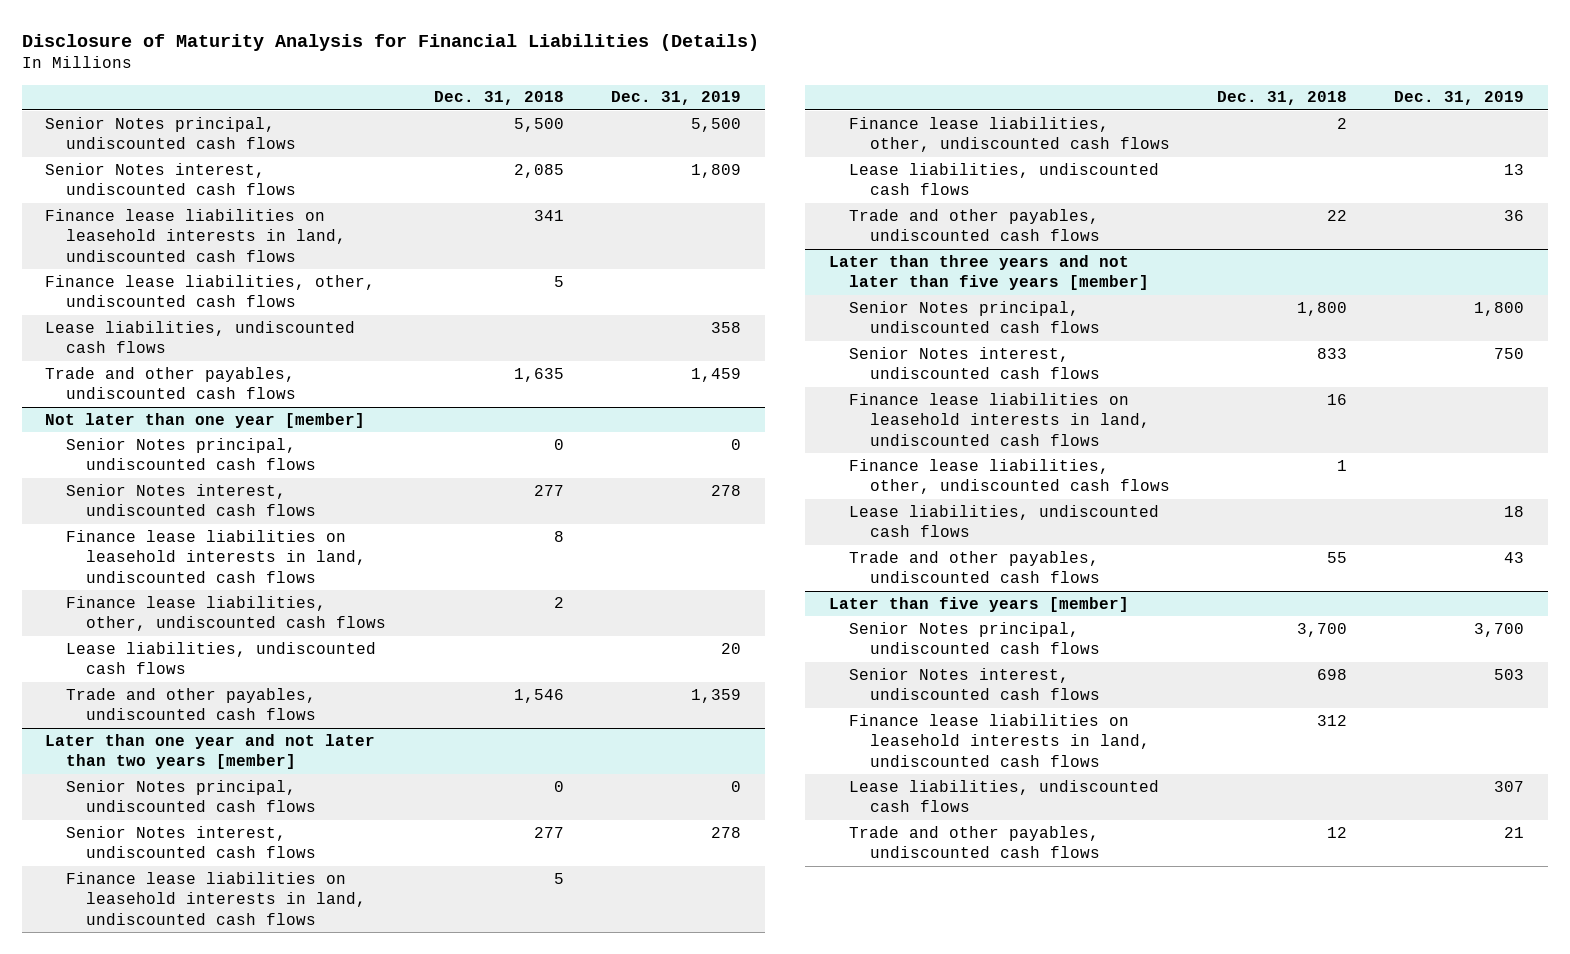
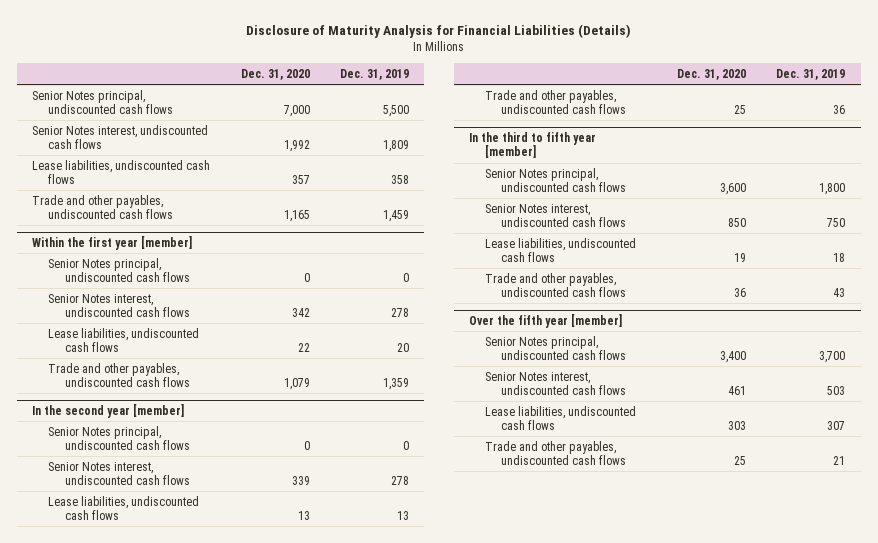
[433,91,564,106] Dec. 31, 2018 -> none
none -> [240,68,310,80] Dec. 31, 2020
[45,208,346,263] Finance lease liabilities on leasehold interests in land, undiscounted cash flows -> none
[45,274,376,308] Finance lease liabilities, other, undiscounted cash flows -> none
[45,412,366,428] Not later than one year [member] -> [32,235,193,250] Within the first year [member]
[65,529,367,584] Finance lease liabilities on leasehold interests in land, undiscounted cash flows -> none
[65,595,387,632] Finance lease liabilities, other, undiscounted cash flows -> none
[45,733,376,770] Later than one year and not later than two years [member] -> [32,403,185,418] In the second year [member]
[65,871,367,926] Finance lease liabilities on leasehold interests in land, undiscounted cash flows -> none
[849,116,1170,153] Finance lease liabilities, other, undiscounted cash flows -> none
[828,254,1150,291] Later than three years and not later than five years [member] -> [468,131,596,159] In the third to fifth year [member]
[849,392,1150,447] Finance lease liabilities on leasehold interests in land, undiscounted cash flows -> none
[849,458,1170,495] Finance lease liabilities, other, undiscounted cash flows -> none
[828,596,1129,612] Later than five years [member] -> [468,313,622,328] Over the fifth year [member]
[849,713,1150,768] Finance lease liabilities on leasehold interests in land, undiscounted cash flows -> none

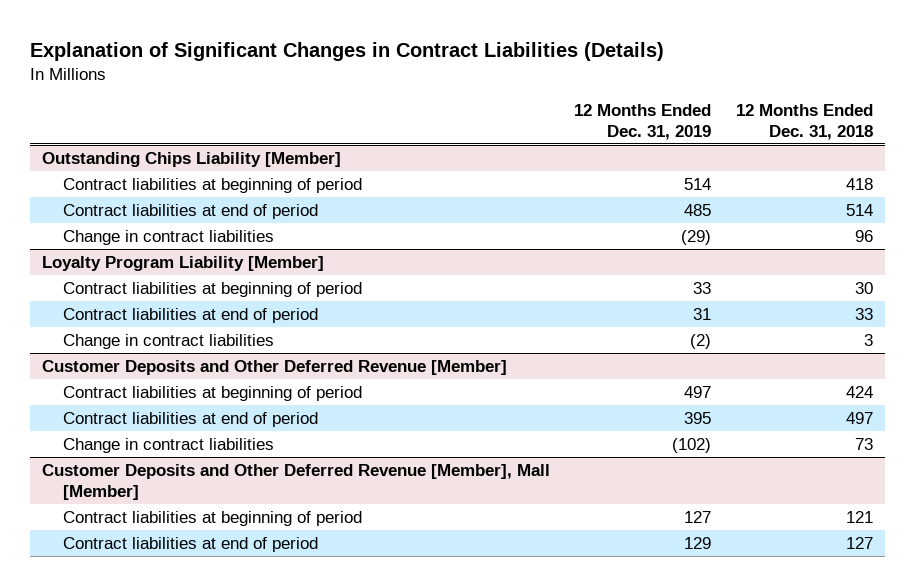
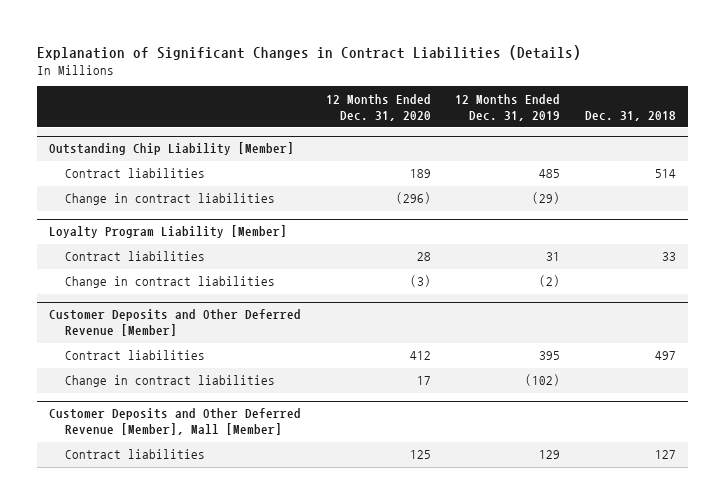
[735,104,873,140] 12 Months Ended Dec. 31, 2018 -> none
none -> [325,93,431,121] 12 Months Ended Dec. 31, 2020
none -> [584,110,676,121] Dec. 31, 2018
[62,204,318,220] Contract liabilities at end of period -> none
[41,152,341,168] Outstanding Chips Liability [Member] -> [49,142,295,156] Outstanding Chip Liability [Member]
[62,178,362,194] Contract liabilities at beginning of period -> [64,168,205,179] Contract liabilities
[684,178,712,191] 514 -> [539,169,561,179] 485
[62,308,318,324] Contract liabilities at end of period -> none
[62,282,362,298] Contract liabilities at beginning of period -> [64,251,205,262] Contract liabilities
[693,282,712,295] 33 -> [546,252,561,262] 31
[62,412,318,428] Contract liabilities at end of period -> none
[62,386,362,402] Contract liabilities at beginning of period -> [64,350,205,361] Contract liabilities
[684,386,712,399] 497 -> [539,351,561,361] 395
[62,537,318,553] Contract liabilities at end of period -> none
[62,511,362,527] Contract liabilities at beginning of period -> [64,449,205,460] Contract liabilities
[684,511,712,524] 127 -> [539,450,561,460] 129

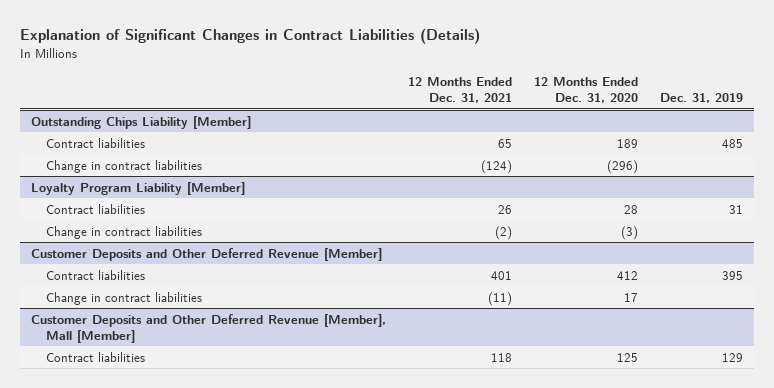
[455,93,561,121] 12 Months Ended Dec. 31, 2019 -> none
[584,110,676,121] Dec. 31, 2018 -> none
none -> [408,77,513,104] 12 Months Ended Dec. 31, 2021
none -> [659,93,743,104] Dec. 31, 2019
[49,142,295,156] Outstanding Chip Liability [Member] -> [31,115,252,129] Outstanding Chips Liability [Member]

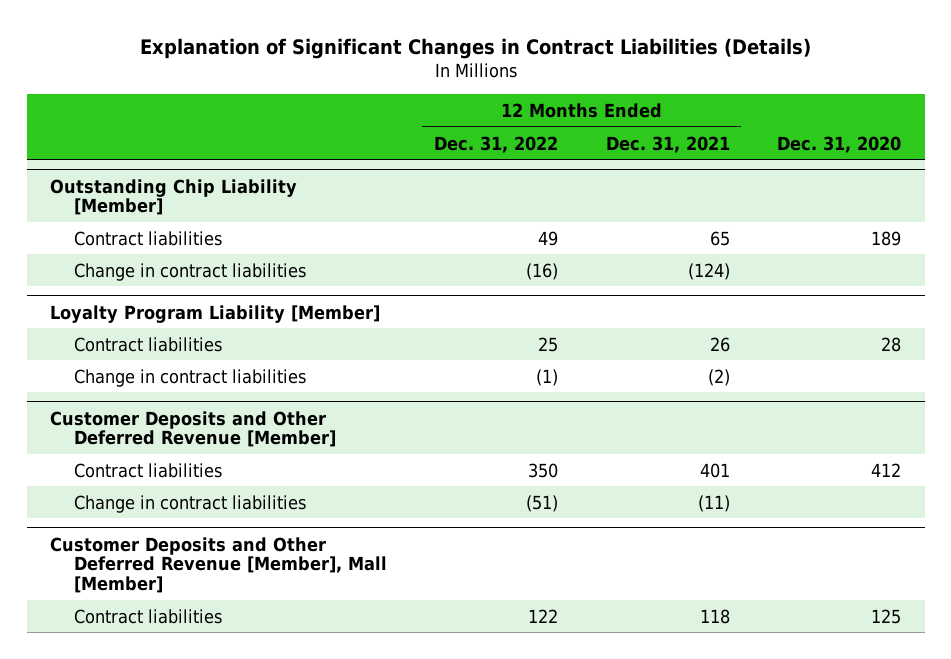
[534,77,639,104] 12 Months Ended Dec. 31, 2020 -> none
[659,93,743,104] Dec. 31, 2019 -> none
none -> [434,135,559,153] Dec. 31, 2022
none -> [776,135,901,153] Dec. 31, 2020
[31,115,252,129] Outstanding Chips Liability [Member] -> [50,178,298,216] Outstanding Chip Liability [Member]

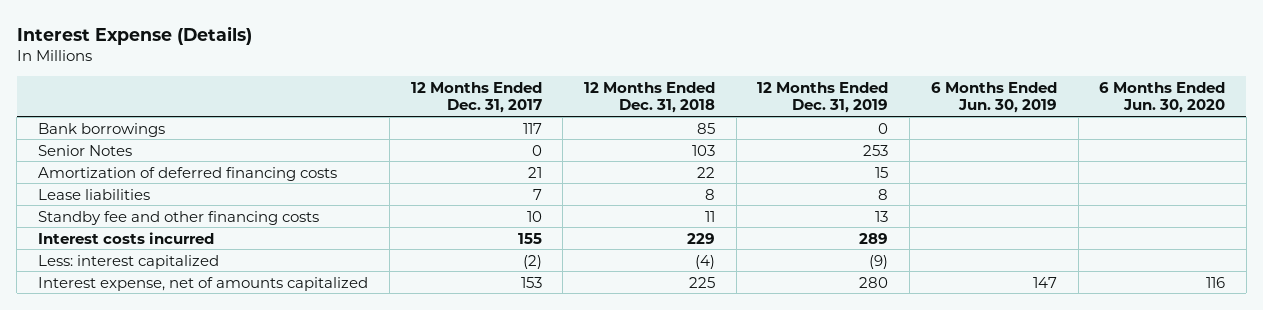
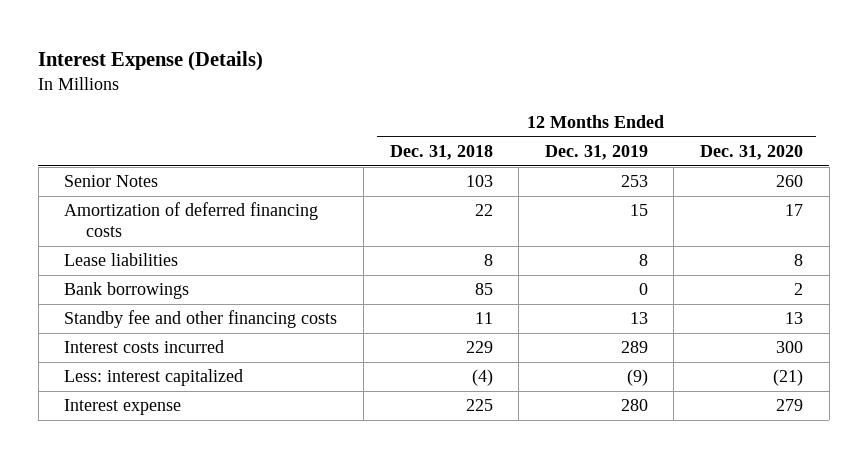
[410,81,542,114] 12 Months Ended Dec. 31, 2017 -> none
[930,81,1057,114] 6 Months Ended Jun. 30, 2019 -> none
[1099,81,1226,114] 6 Months Ended Jun. 30, 2020 -> none
none -> [700,145,804,161] Dec. 31, 2020
[38,122,166,137] Bank borrowings -> [64,282,190,300] Bank borrowings
[38,276,369,291] Interest expense, net of amounts capitalized -> [64,399,182,416] Interest expense

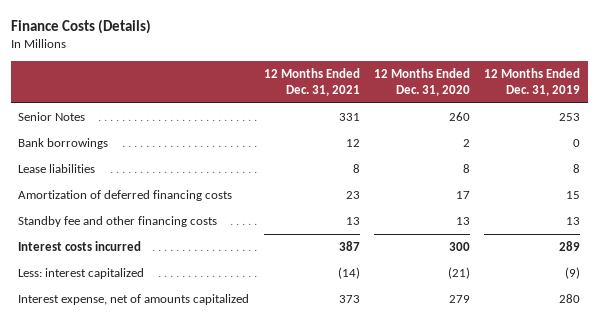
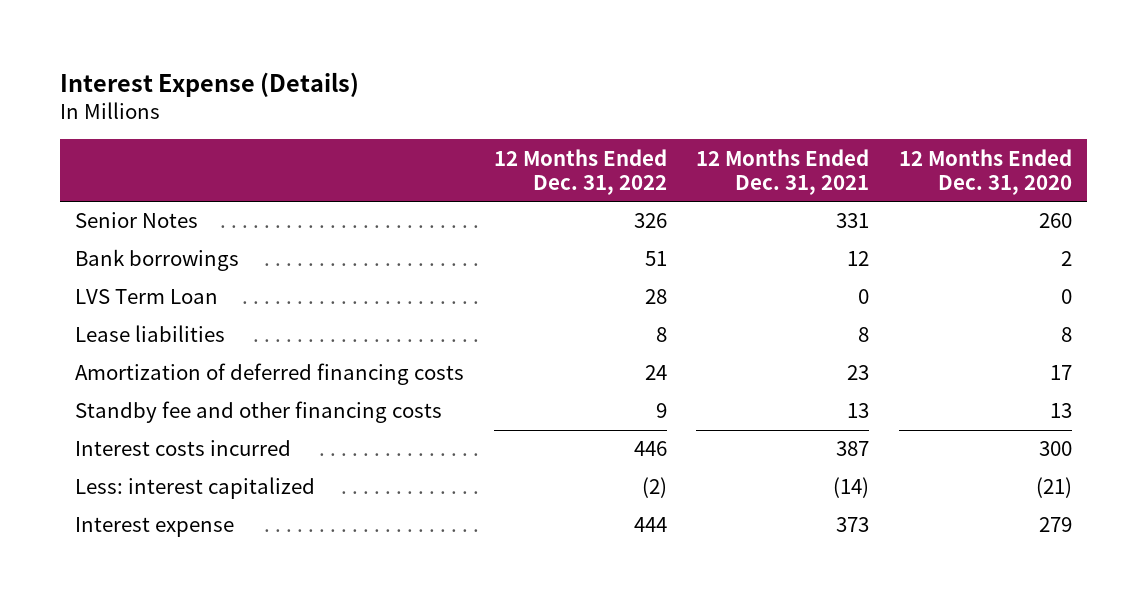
[11,18,152,34] Finance Costs (Details) -> [60,71,360,97] Interest Expense (Details)
[484,68,581,96] 12 Months Ended Dec. 31, 2019 -> none
none -> [493,148,667,195] 12 Months Ended Dec. 31, 2022
none -> [75,289,219,305] LVS Term Loan
[18,294,250,306] Interest expense, net of amounts capitalized -> [75,517,235,538] Interest expense

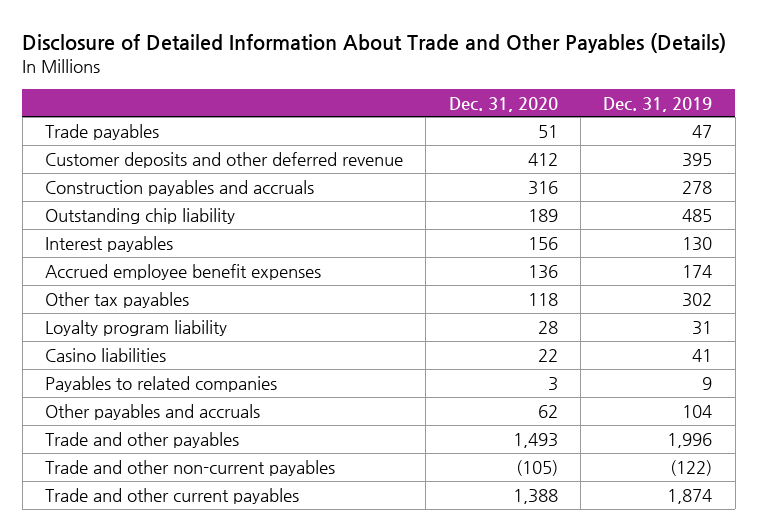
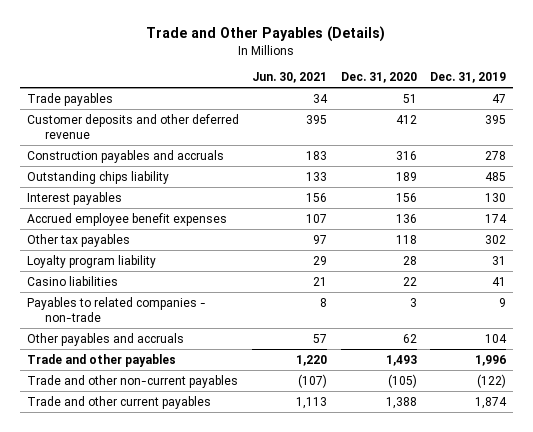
[22,32,727,53] Disclosure of Detailed Information About Trade and Other Payables (Details) -> [146,26,386,43] Trade and Other Payables (Details)
none -> [252,72,328,84] Jun. 30, 2021
[45,207,236,224] Outstanding chip liability -> [26,170,169,184] Outstanding chips liability
[45,375,278,392] Payables to related companies -> [26,296,206,323] Payables to related companies - non-trade

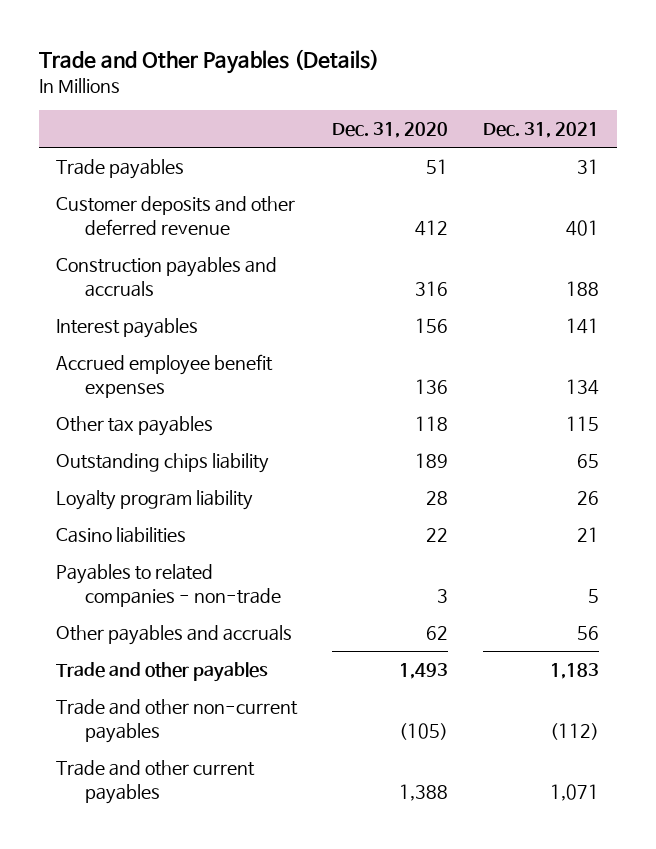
[252,72,328,84] Jun. 30, 2021 -> none
[430,72,507,84] Dec. 31, 2019 -> none
none -> [483,122,600,139] Dec. 31, 2021
[26,170,169,184] Outstanding chips liability -> [56,453,270,474] Outstanding chips liability

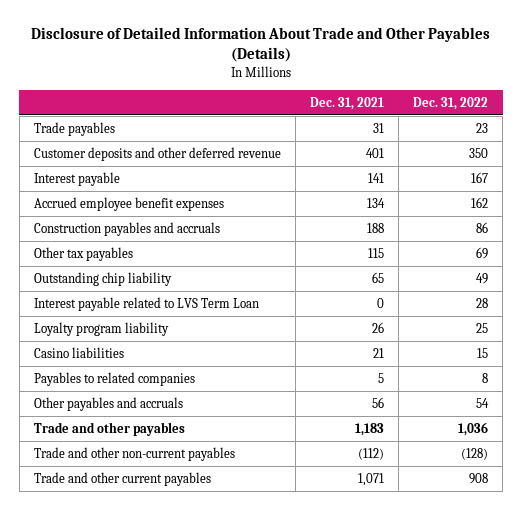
[38,49,379,75] Trade and Other Payables (Details) -> [31,27,491,63] Disclosure of Detailed Information About Trade and Other Payables (Details)
[332,122,449,139] Dec. 31, 2020 -> none
none -> [413,96,489,110] Dec. 31, 2022
[56,318,199,339] Interest payables -> [33,171,120,186] Interest payable
[56,257,278,297] Construction payables and accruals -> [33,221,220,236] Construction payables and accruals
[56,453,270,474] Outstanding chips liability -> [33,271,172,286] Outstanding chip liability
none -> [33,296,259,311] Interest payable related to LVS Term Loan
[56,564,282,607] Payables to related companies - non-trade -> [33,371,195,386] Payables to related companies

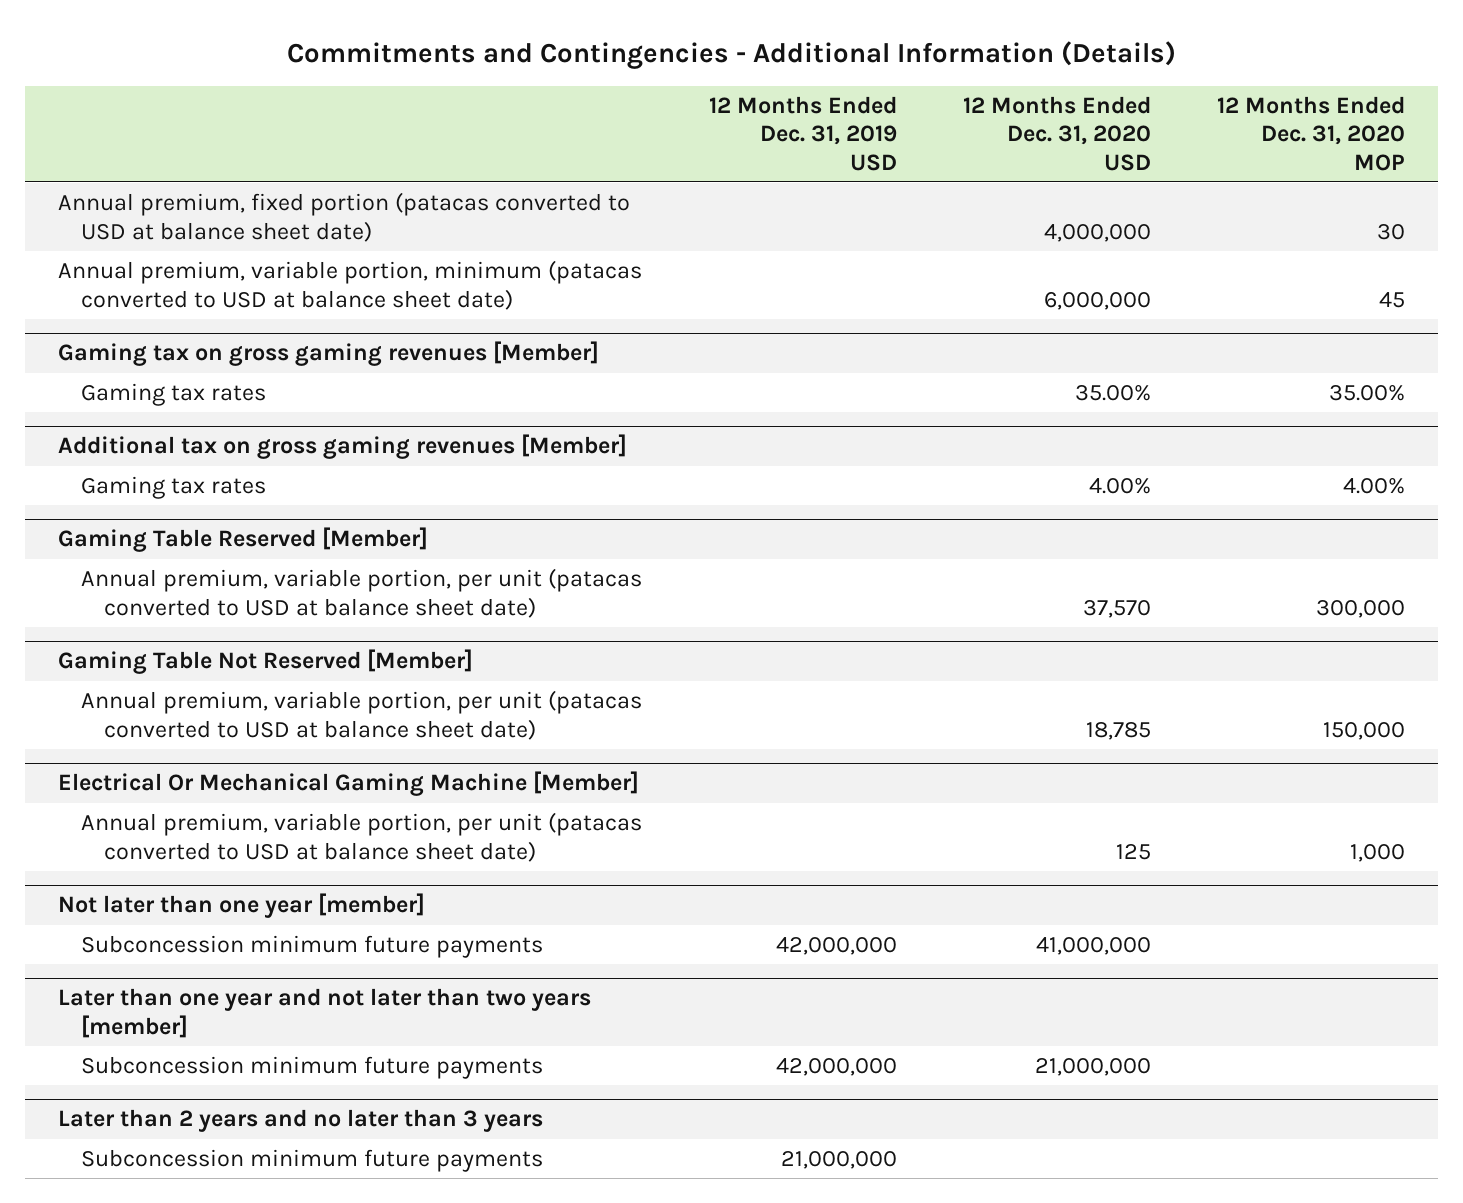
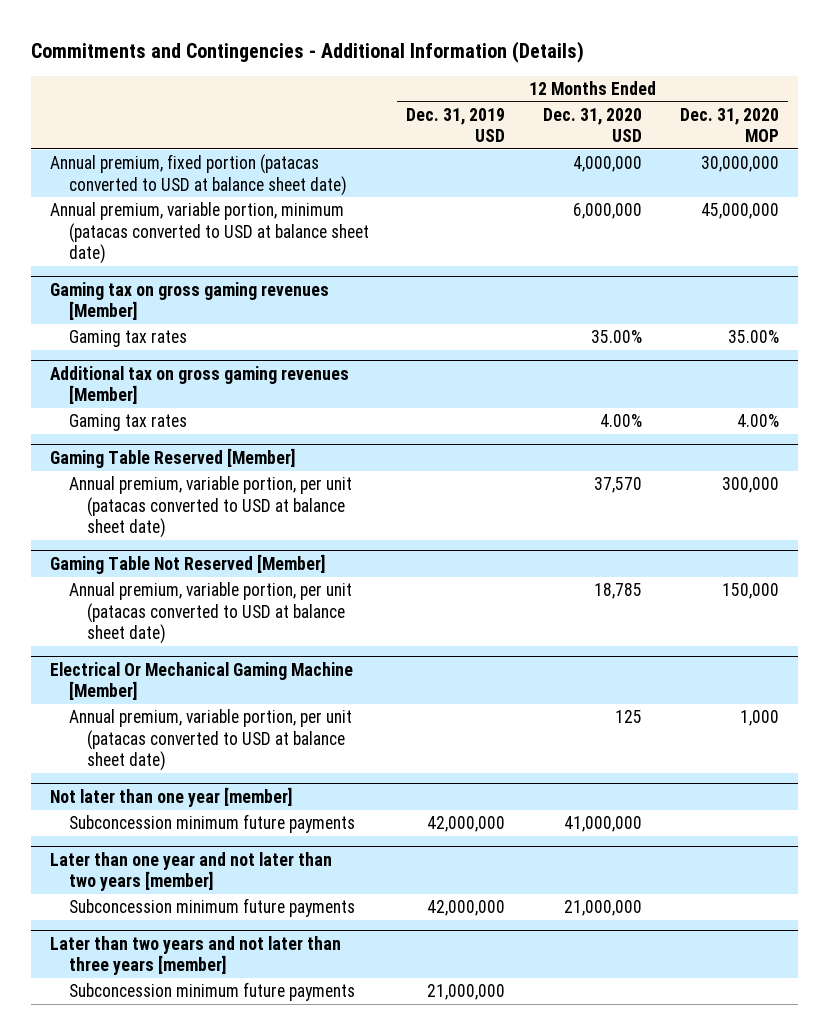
[1377,223,1406,240] 30 -> [700,156,779,173] 30,000,000
[1379,291,1406,308] 45 -> [700,203,779,220] 45,000,000
[58,1109,544,1133] Later than 2 years and no later than 3 years -> [50,935,342,976] Later than two years and not later than three years [member]

